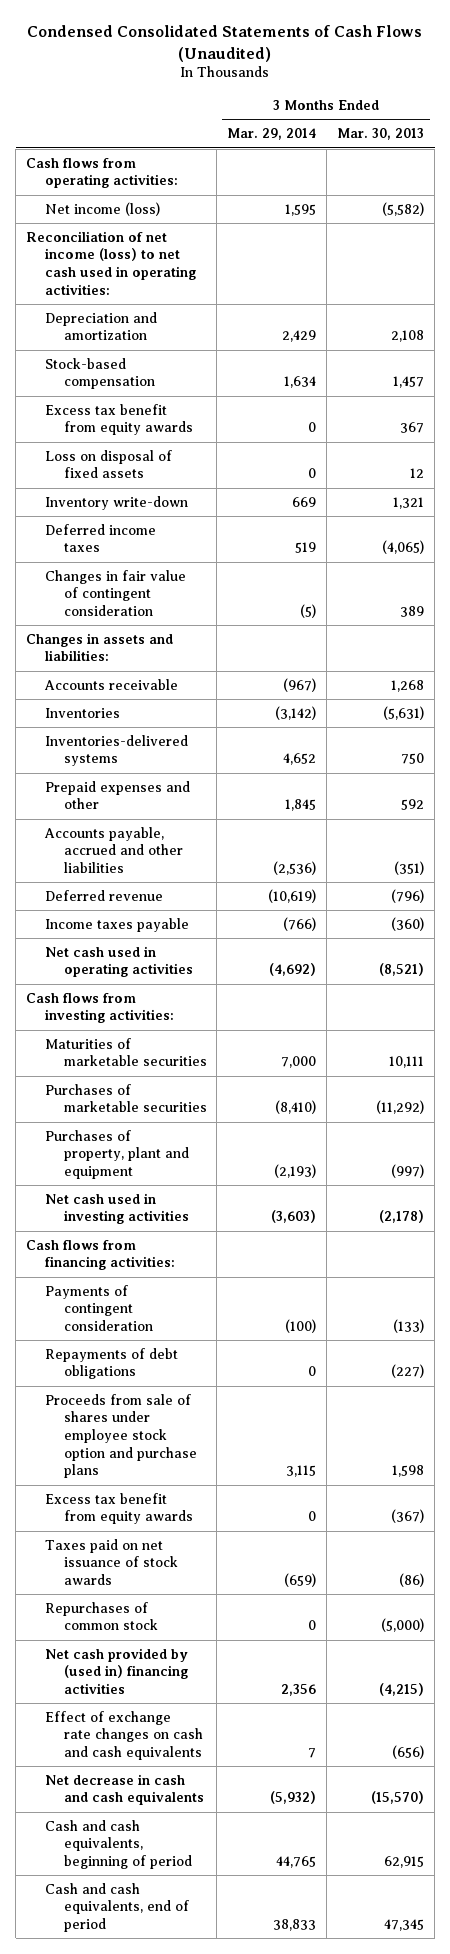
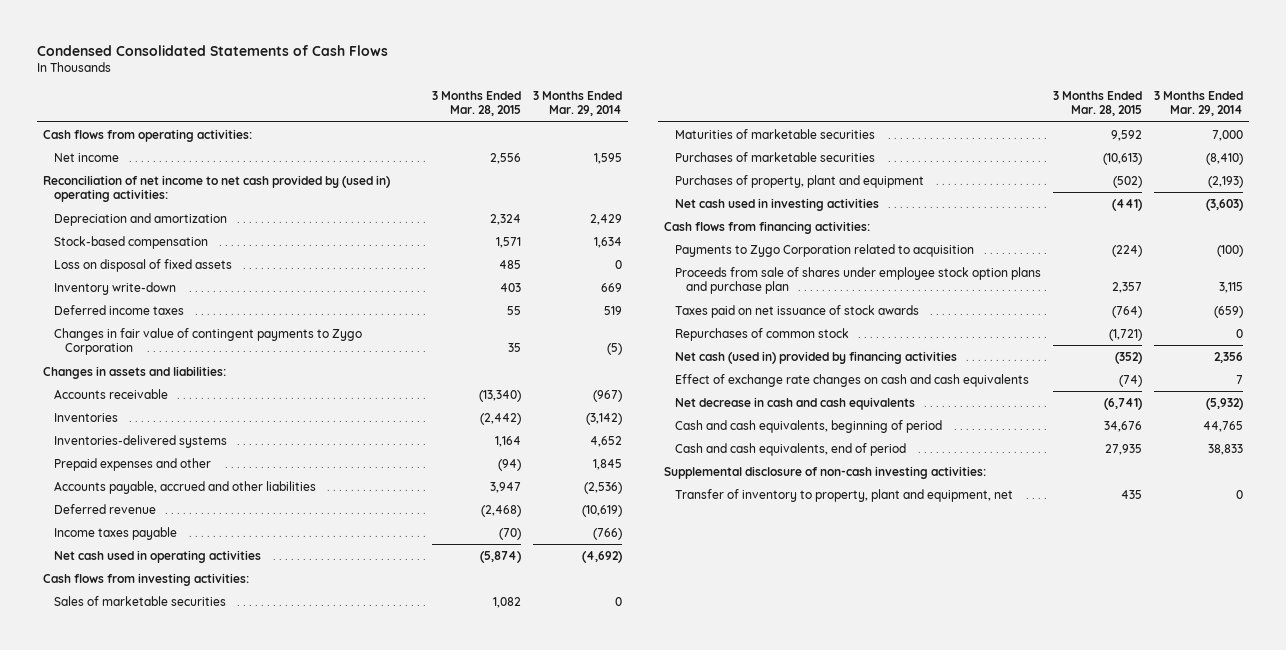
[27,25,423,62] Condensed Consolidated Statements of Cash Flows (Unaudited) -> [37,44,389,56] Condensed Consolidated Statements of Cash Flows
[337,128,425,141] Mar. 30, 2013 -> none
none -> [432,90,522,117] 3 Months Ended Mar. 28, 2015
[44,201,160,216] Net income (loss) -> [54,152,120,162] Net income
[26,230,196,295] Reconciliation of net income (loss) to net cash used in operating activities: -> [43,174,391,203] Reconciliation of net income to net cash provided by (used in) operating activities:
[44,403,193,436] Excess tax benefit from equity awards -> none
[44,569,186,617] Changes in fair value of contingent consideration -> [54,327,363,356] Changes in fair value of contingent payments to Zygo Corporation
none -> [54,595,227,606] Sales of marketable securities
[44,1347,178,1380] Repayments of debt obligations -> none
[44,1492,193,1525] Excess tax benefit from equity awards -> none
[44,1284,153,1332] Payments of contingent consideration -> [674,243,974,257] Payments to Zygo Corporation related to acquisition
[44,1393,197,1479] Proceeds from sale of shares under employee stock option and purchase plans -> [674,266,1041,295] Proceeds from sale of shares under employee stock option plans and purchase plan
[44,1647,188,1695] Net cash provided by (used in) financing activities -> [674,350,957,364] Net cash (used in) provided by financing activities
none -> [664,465,987,479] Supplemental disclosure of non-cash investing activities:
none -> [674,488,1013,502] Transfer of inventory to property, plant and equipment, net

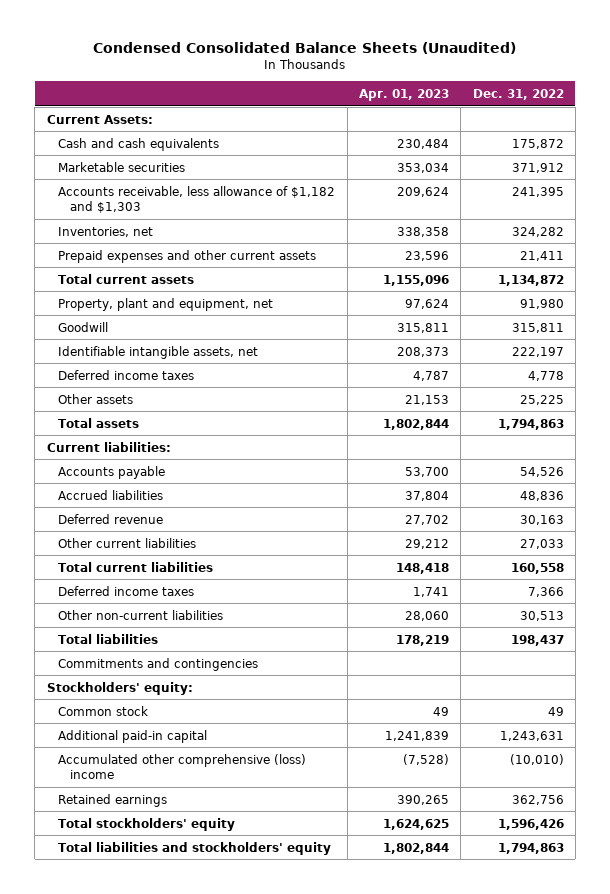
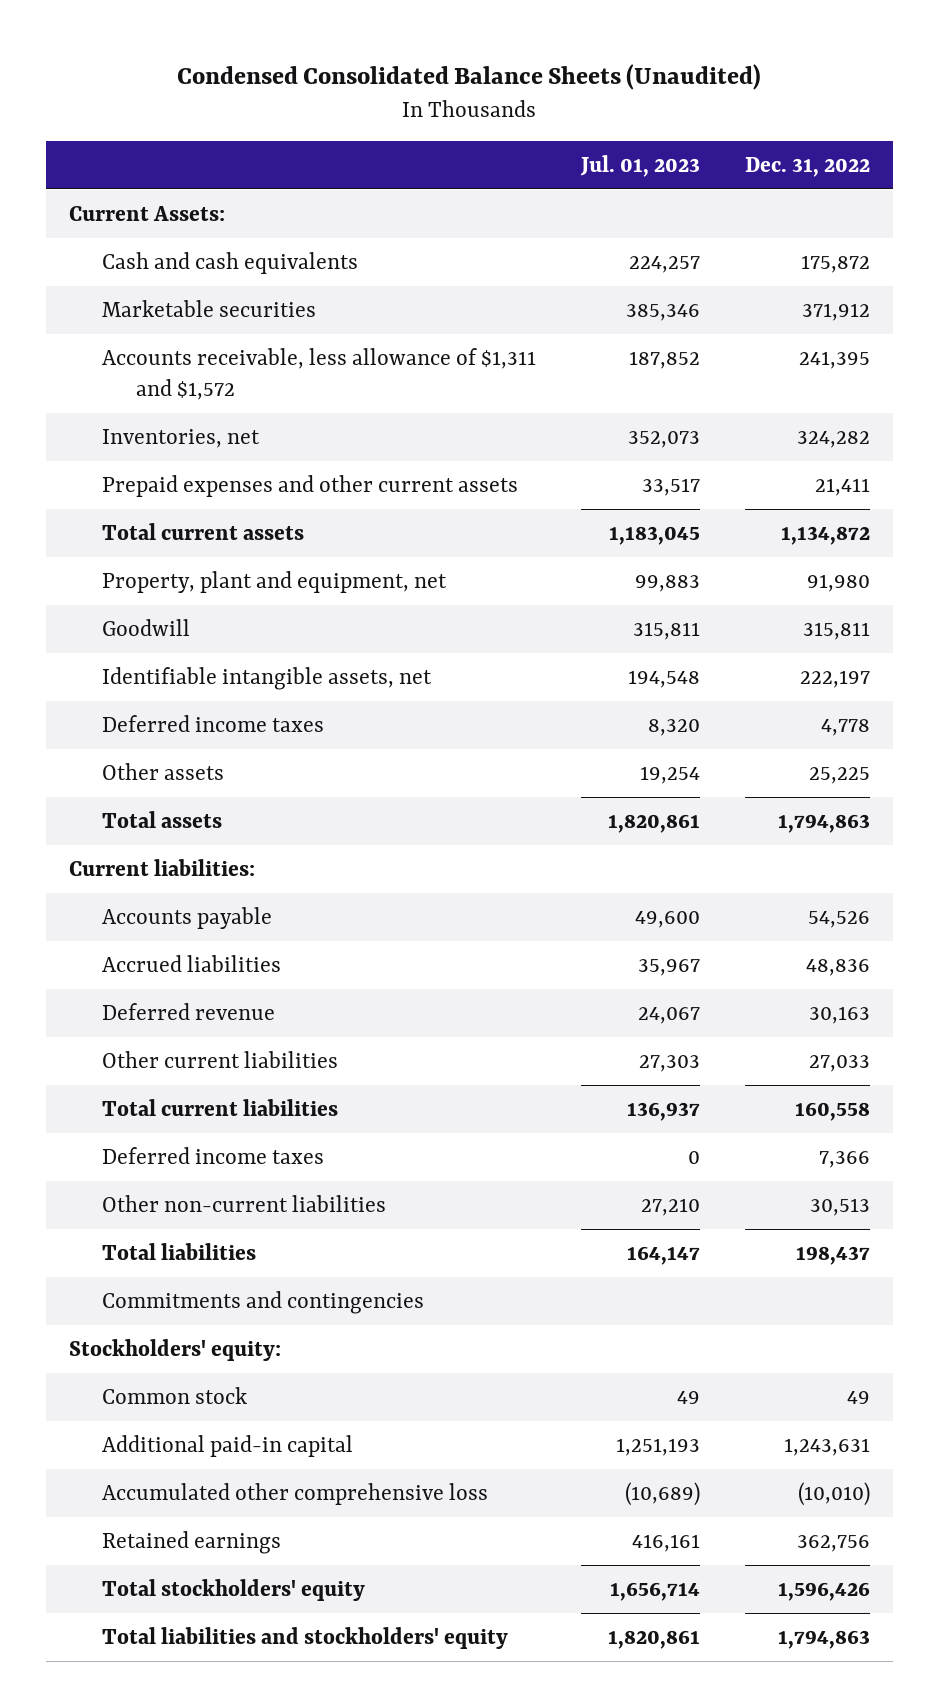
[358,88,449,101] Apr. 01, 2023 -> none
none -> [580,154,701,177] Jul. 01, 2023
[58,185,336,213] Accounts receivable, less allowance of $1,182 and $1,303 -> [102,347,537,400] Accounts receivable, less allowance of $1,311 and $1,572
[58,753,307,779] Accumulated other comprehensive (loss) income -> [102,1482,489,1505] Accumulated other comprehensive loss

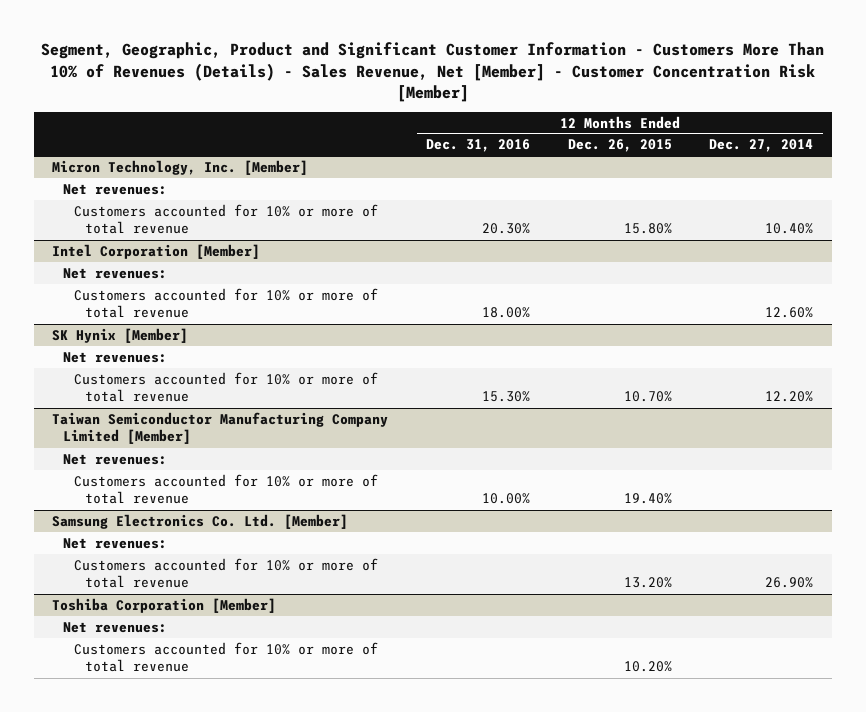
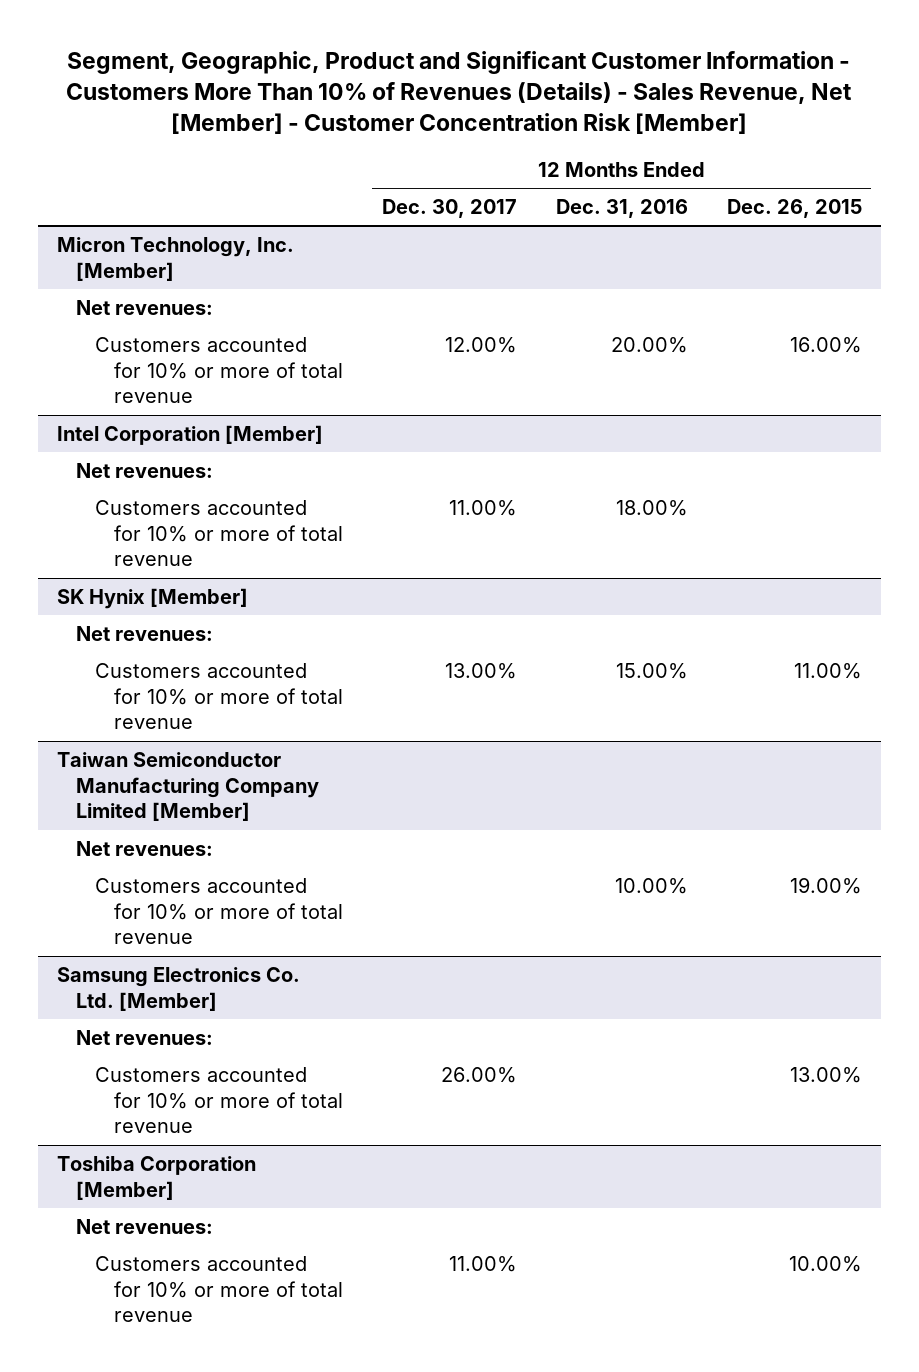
[709,139,814,153] Dec. 27, 2014 -> none
none -> [381,198,517,218] Dec. 30, 2017
[482,223,531,235] 20.30% -> [610,336,688,353] 20.00%
[623,223,672,235] 15.80% -> [789,336,862,353] 16.00%
[482,391,531,403] 15.30% -> [615,662,688,679] 15.00%
[623,391,672,403] 10.70% -> [793,662,862,679] 11.00%
[623,493,672,505] 19.40% -> [789,876,862,894] 19.00%
[623,577,672,589] 13.20% -> [789,1066,862,1083] 13.00%
[623,661,672,673] 10.20% -> [788,1255,862,1272] 10.00%

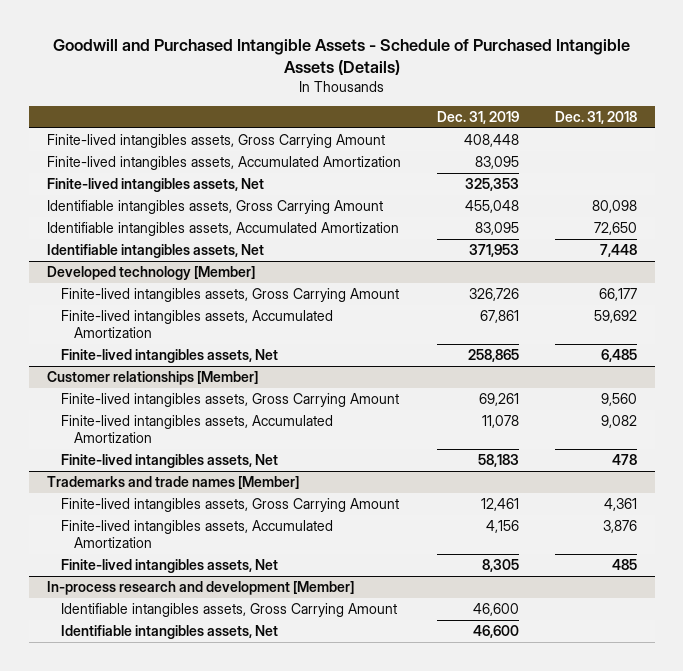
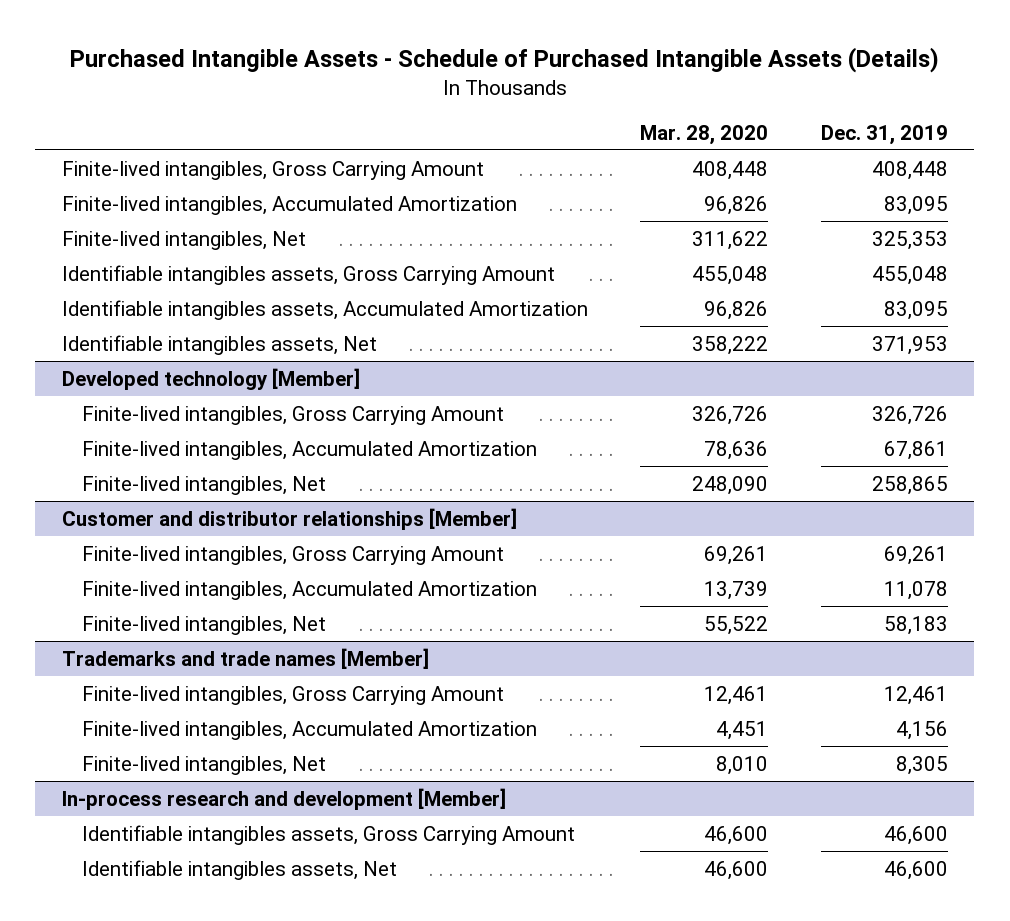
[52,38,630,75] Goodwill and Purchased Intangible Assets - Schedule of Purchased Intangible Assets (Details) -> [69,47,939,74] Purchased Intangible Assets - Schedule of Purchased Intangible Assets (Details)
[554,111,637,125] Dec. 31, 2018 -> none
none -> [640,124,769,145] Mar. 28, 2020
[46,134,385,149] Finite-lived intangibles assets, Gross Carrying Amount -> [61,160,484,180] Finite-lived intangibles, Gross Carrying Amount
[46,156,401,171] Finite-lived intangibles assets, Accumulated Amortization -> [61,195,517,215] Finite-lived intangibles, Accumulated Amortization
[46,178,264,193] Finite-lived intangibles assets, Net -> [61,230,306,250] Finite-lived intangibles, Net
[60,288,399,303] Finite-lived intangibles assets, Gross Carrying Amount -> [81,405,504,425] Finite-lived intangibles, Gross Carrying Amount
[60,310,333,338] Finite-lived intangibles assets, Accumulated Amortization -> [81,440,537,460] Finite-lived intangibles, Accumulated Amortization
[60,349,278,364] Finite-lived intangibles assets, Net -> [81,475,326,495] Finite-lived intangibles, Net
[46,371,258,386] Customer relationships [Member] -> [61,507,517,530] Customer and distributor relationships [Member]
[60,393,399,408] Finite-lived intangibles assets, Gross Carrying Amount -> [81,545,504,565] Finite-lived intangibles, Gross Carrying Amount
[60,415,333,443] Finite-lived intangibles assets, Accumulated Amortization -> [81,580,537,600] Finite-lived intangibles, Accumulated Amortization
[60,454,278,469] Finite-lived intangibles assets, Net -> [81,615,326,635] Finite-lived intangibles, Net
[60,498,399,513] Finite-lived intangibles assets, Gross Carrying Amount -> [81,685,504,705] Finite-lived intangibles, Gross Carrying Amount
[60,520,333,548] Finite-lived intangibles assets, Accumulated Amortization -> [81,720,537,740] Finite-lived intangibles, Accumulated Amortization
[60,559,278,574] Finite-lived intangibles assets, Net -> [81,755,326,775] Finite-lived intangibles, Net

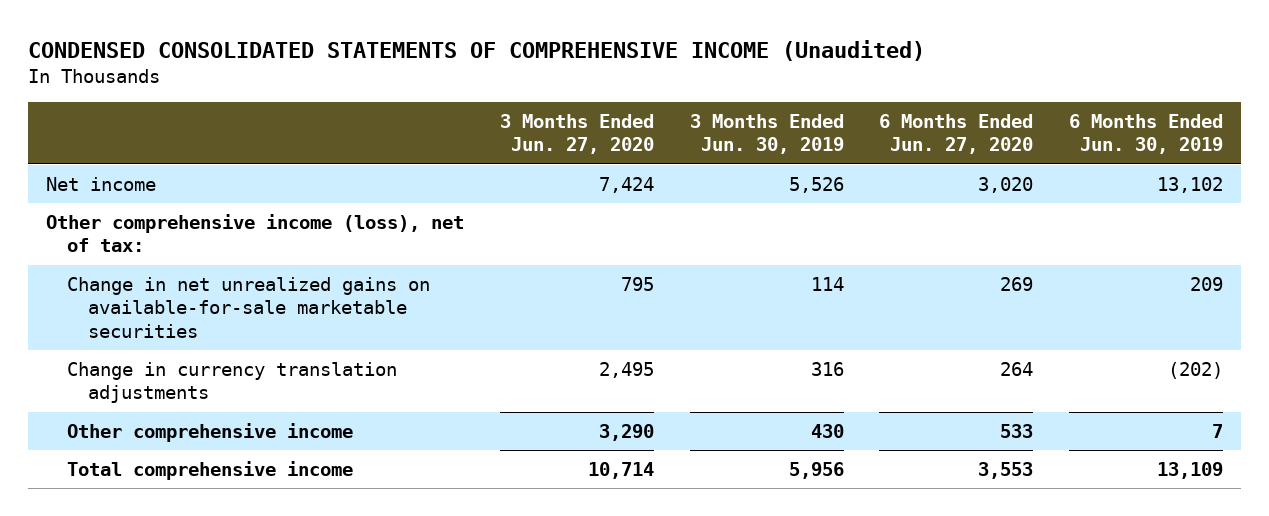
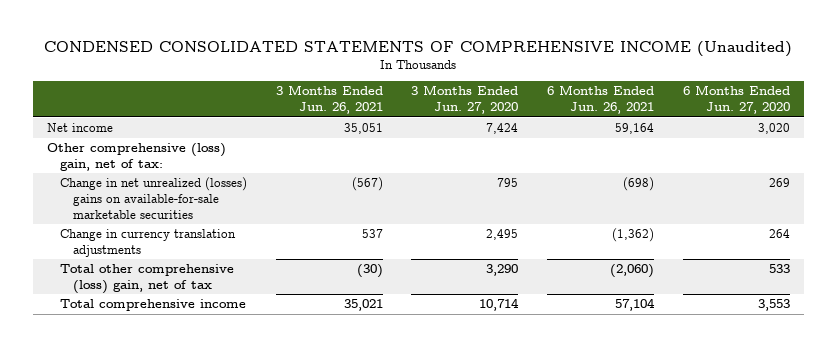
[689,113,844,155] 3 Months Ended Jun. 30, 2019 -> none
[1069,113,1224,155] 6 Months Ended Jun. 30, 2019 -> none
none -> [275,85,383,115] 3 Months Ended Jun. 26, 2021
none -> [546,85,654,115] 6 Months Ended Jun. 26, 2021
[46,214,465,253] Other comprehensive income (loss), net of tax: -> [46,143,226,171] Other comprehensive (loss) gain, net of tax:
[67,277,431,338] Change in net unrealized gains on available-for-sale marketable securities -> [60,177,248,219] Change in net unrealized (losses) gains on available-for-sale marketable securities
[67,423,354,443] Other comprehensive income -> [60,264,235,294] Total other comprehensive (loss) gain, net of tax

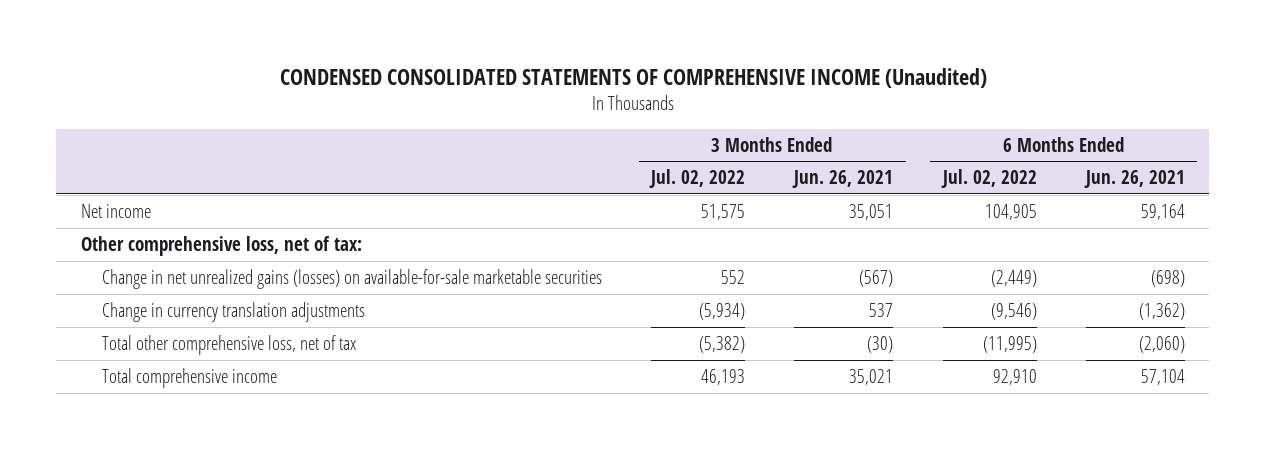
[411,85,519,115] 3 Months Ended Jun. 27, 2020 -> none
[682,85,790,115] 6 Months Ended Jun. 27, 2020 -> none
none -> [649,169,746,189] Jul. 02, 2022
none -> [940,169,1037,189] Jul. 02, 2022
[46,143,226,171] Other comprehensive (loss) gain, net of tax: -> [80,235,362,256] Other comprehensive loss, net of tax:
[60,177,248,219] Change in net unrealized (losses) gains on available-for-sale marketable securities -> [102,268,603,289] Change in net unrealized gains (losses) on available-for-sale marketable securities
[60,264,235,294] Total other comprehensive (loss) gain, net of tax -> [102,334,357,355] Total other comprehensive loss, net of tax

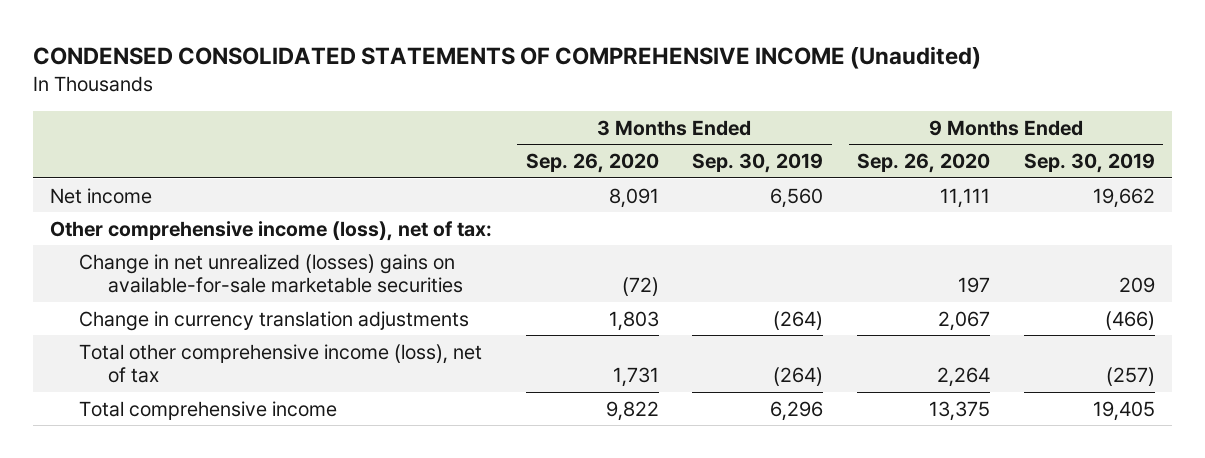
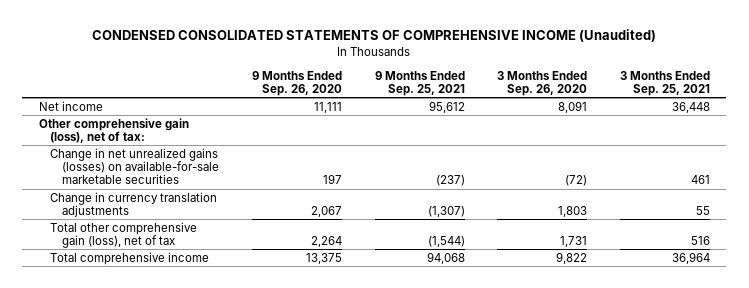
[692,153,824,174] Sep. 30, 2019 -> none
[1023,153,1155,174] Sep. 30, 2019 -> none
none -> [374,70,465,97] 9 Months Ended Sep. 25, 2021
none -> [619,70,710,97] 3 Months Ended Sep. 25, 2021
[49,220,492,241] Other comprehensive income (loss), net of tax: -> [38,117,189,143] Other comprehensive gain (loss), net of tax:
[78,253,463,294] Change in net unrealized (losses) gains on available-for-sale marketable securities -> [50,147,220,185] Change in net unrealized gains (losses) on available-for-sale marketable securities
[78,343,482,384] Total other comprehensive income (loss), net of tax -> [50,221,198,248] Total other comprehensive gain (loss), net of tax

